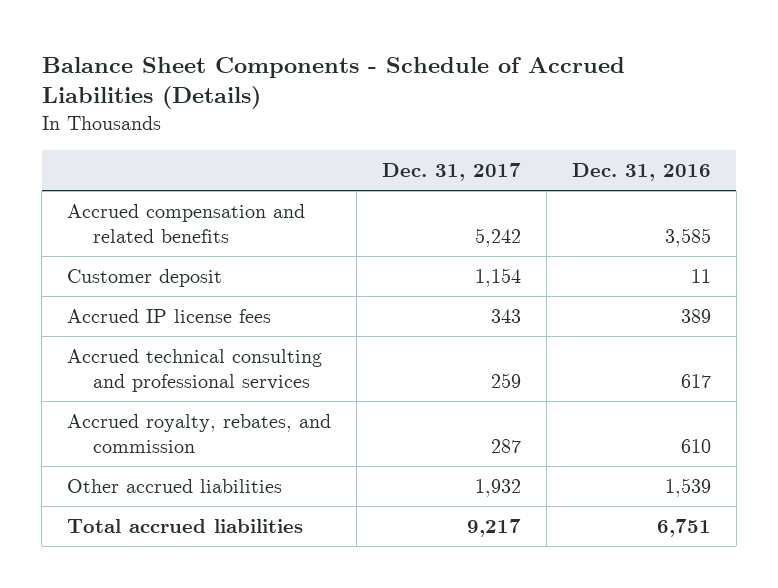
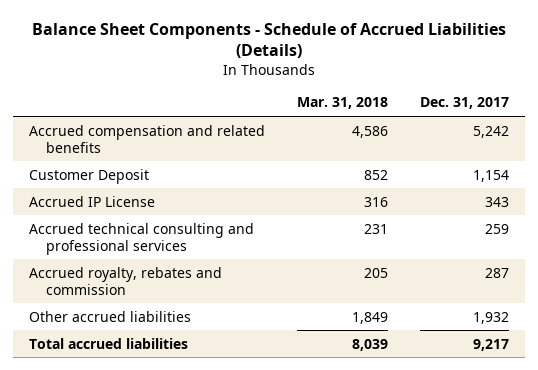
[571,163,711,182] Dec. 31, 2016 -> none
none -> [297,97,389,110] Mar. 31, 2018
[67,268,223,287] Customer deposit -> [28,168,149,184] Customer Deposit
[67,308,272,323] Accrued IP license fees -> [28,195,155,207] Accrued IP License
[67,413,332,454] Accrued royalty, rebates, and commission -> [28,266,222,295] Accrued royalty, rebates and commission

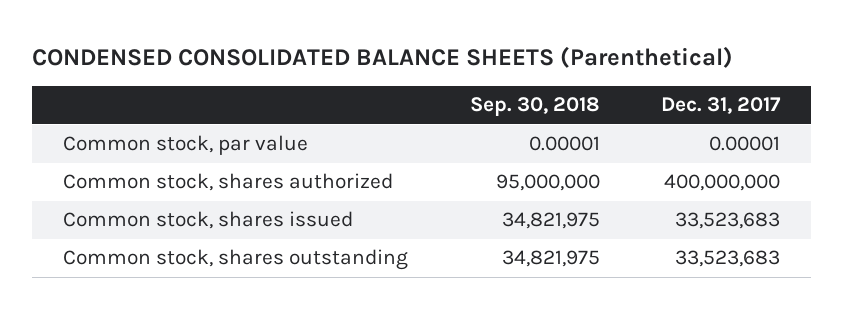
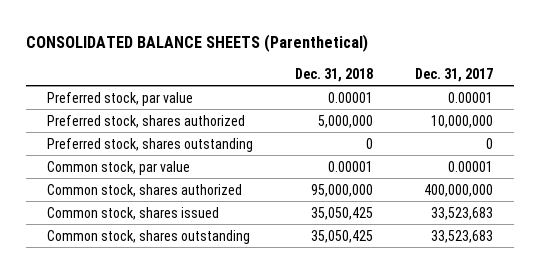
[32,46,734,69] CONDENSED CONSOLIDATED BALANCE SHEETS (Parenthetical) -> [25,33,368,52] CONSOLIDATED BALANCE SHEETS (Parenthetical)
[469,97,600,117] Sep. 30, 2018 -> none
none -> [294,67,373,82] Dec. 31, 2018
none -> [46,91,193,106] Preferred stock, par value
none -> [46,114,245,128] Preferred stock, shares authorized
none -> [46,137,253,152] Preferred stock, shares outstanding

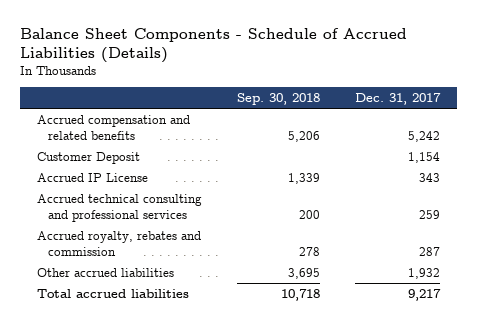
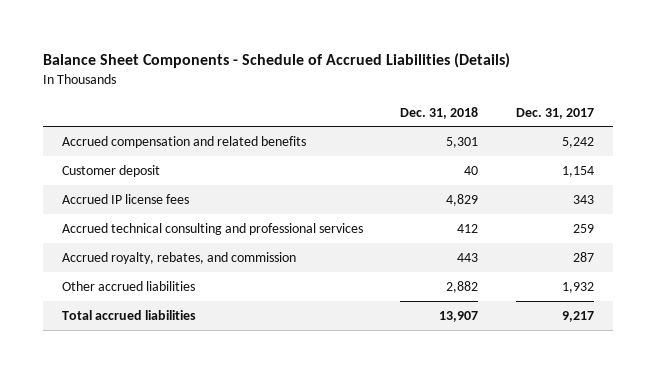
[236,93,320,106] Sep. 30, 2018 -> none
none -> [400,106,479,119] Dec. 31, 2018
[37,151,141,164] Customer Deposit -> [61,164,160,177] Customer deposit
[37,172,149,182] Accrued IP License -> [61,193,189,204] Accrued IP license fees
[37,230,202,256] Accrued royalty, rebates and commission -> [61,251,296,264] Accrued royalty, rebates, and commission

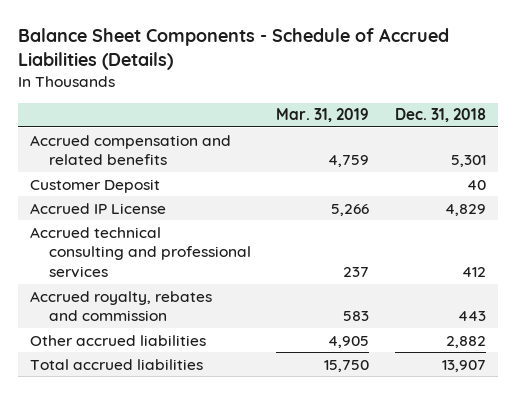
[516,107,595,119] Dec. 31, 2017 -> none
none -> [276,108,370,123] Mar. 31, 2019
[61,164,160,177] Customer deposit -> [30,178,161,193] Customer Deposit
[61,193,189,204] Accrued IP license fees -> [30,202,167,214] Accrued IP License
[61,251,296,264] Accrued royalty, rebates, and commission -> [30,290,213,322] Accrued royalty, rebates and commission

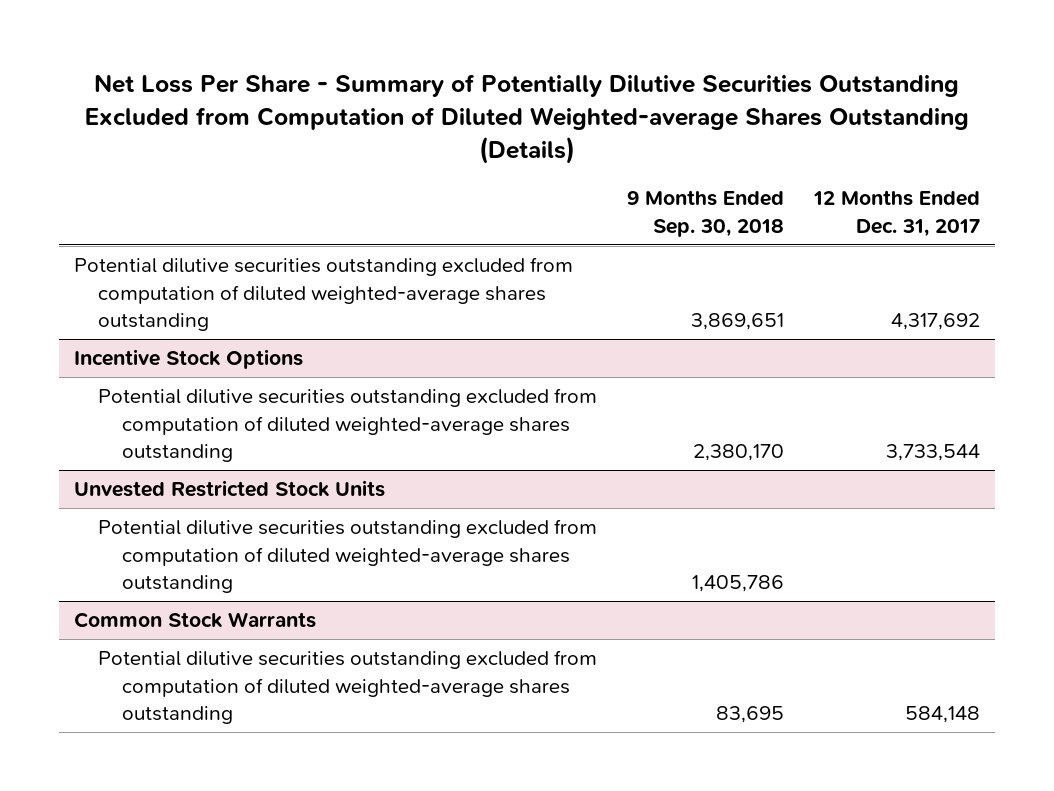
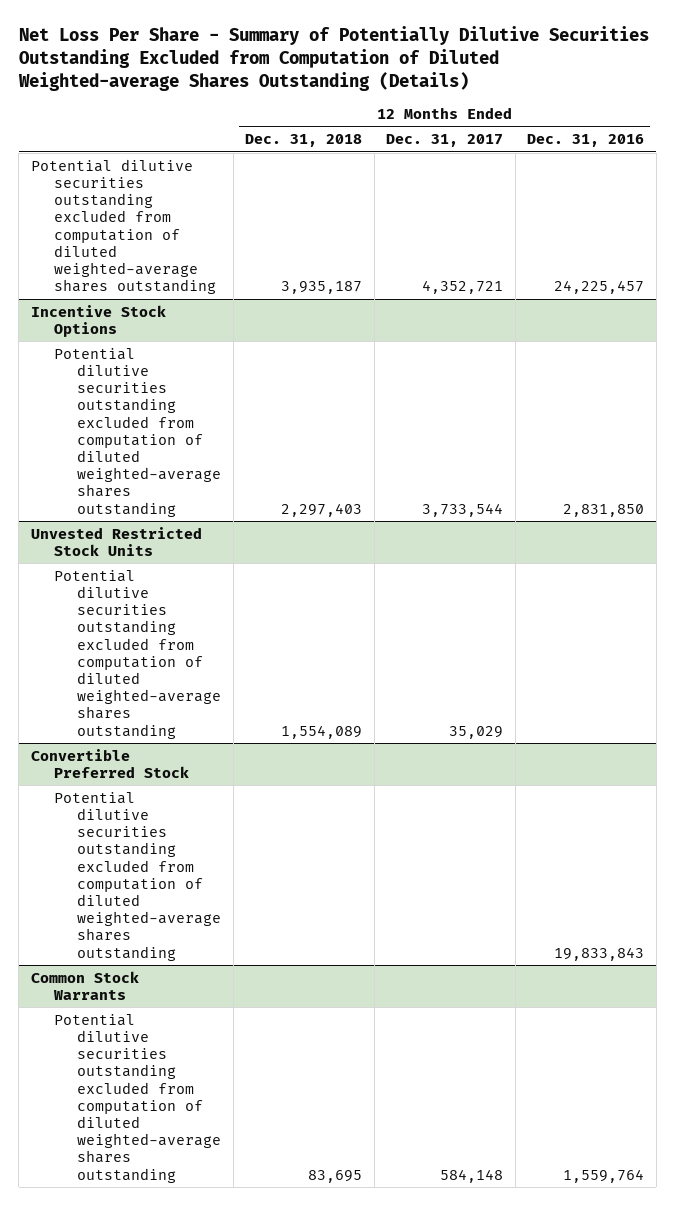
[627,190,785,237] 9 Months Ended Sep. 30, 2018 -> none
none -> [245,134,363,148] Dec. 31, 2018
none -> [527,134,645,148] Dec. 31, 2016
[891,313,981,331] 4,317,692 -> [422,280,504,295] 4,352,721
none -> [54,569,222,739] Potential dilutive securities outstanding excluded from computation of diluted weighted-average shares outstanding
none -> [30,748,190,778] Convertible Preferred Stock

